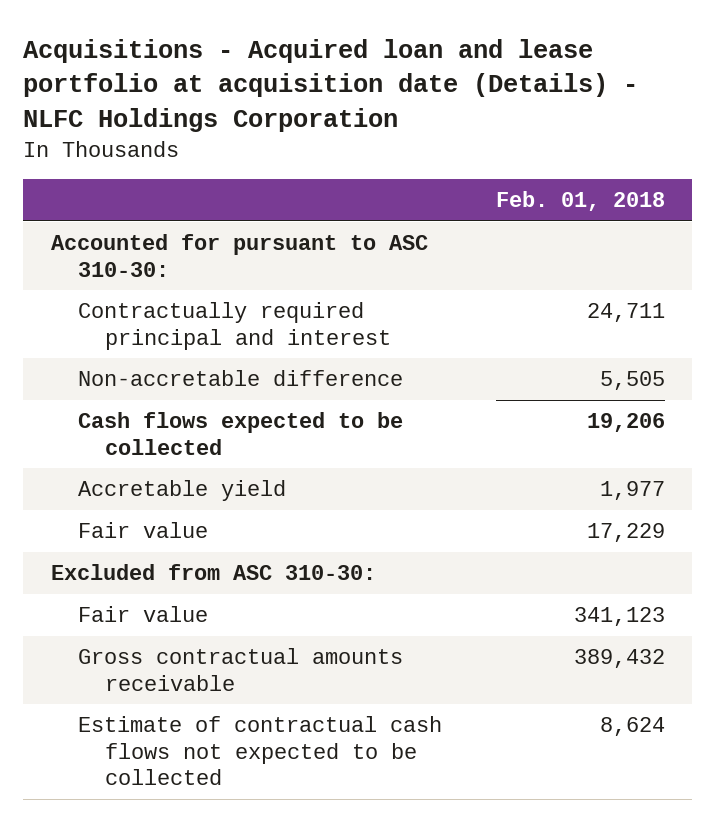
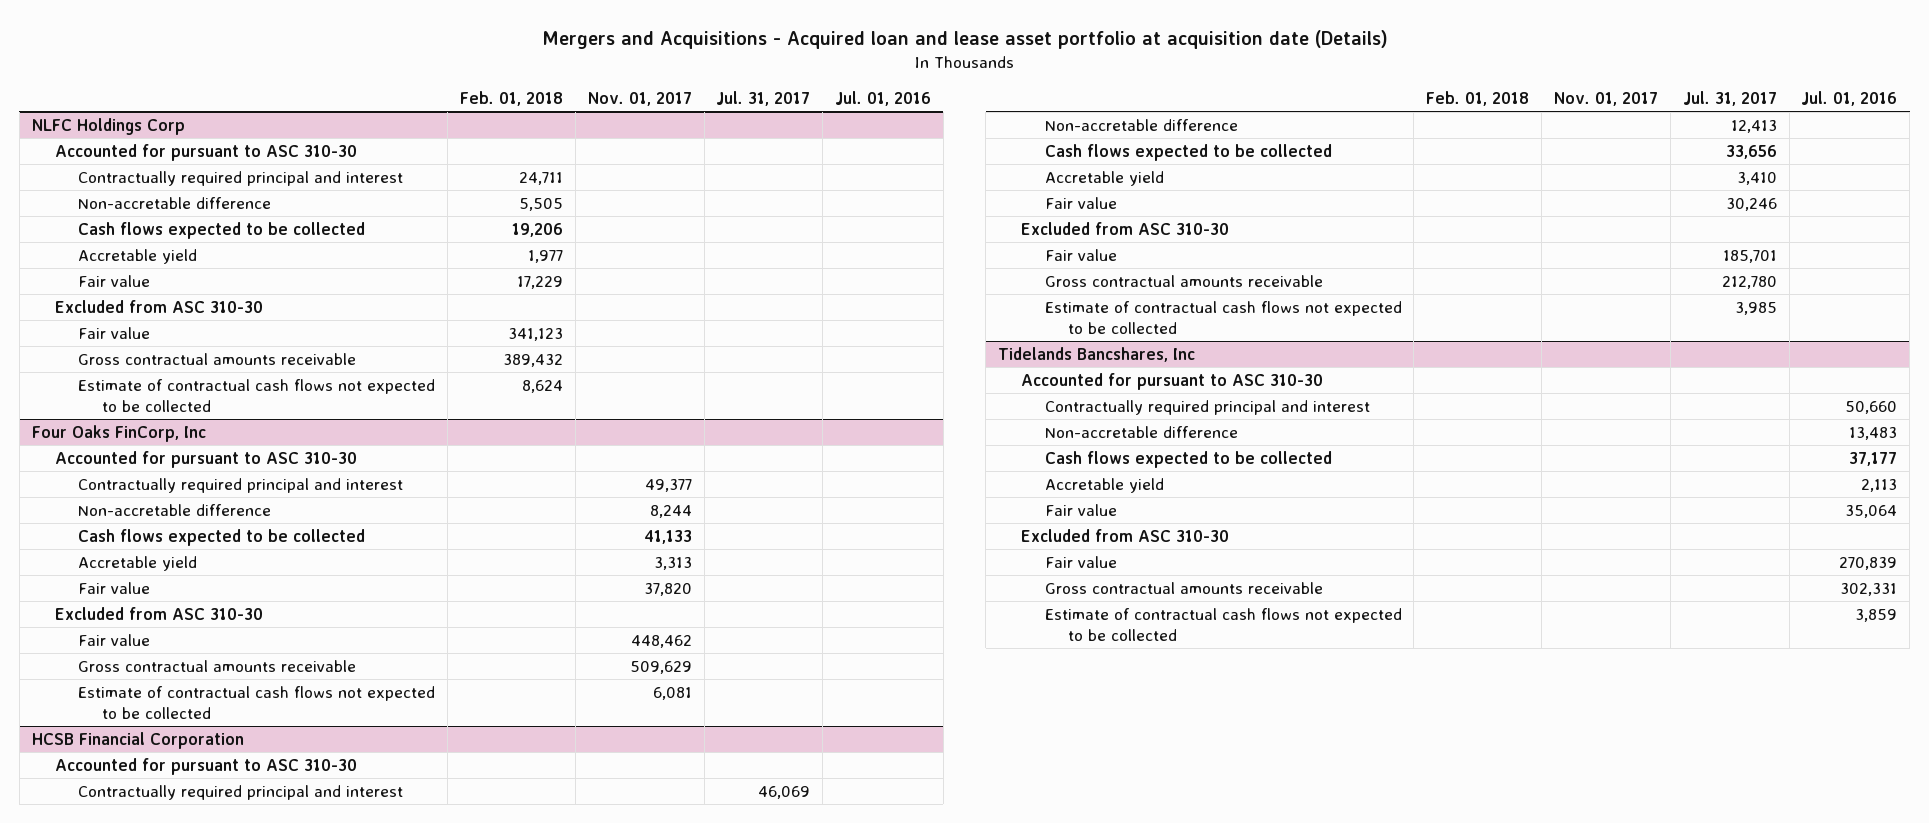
[23,38,639,132] Acquisitions - Acquired loan and lease portfolio at acquisition date (Details) - NLFC Holdings Corporation -> [541,30,1388,50] Mergers and Acquisitions - Acquired loan and lease asset portfolio at acquisition date (Details)
none -> [587,91,692,106] Nov. 01, 2017
none -> [716,90,811,106] Jul. 31, 2017
none -> [835,90,932,106] Jul. 01, 2016
none -> [31,117,185,135] NLFC Holdings Corp
[50,234,428,277] Accounted for pursuant to ASC 310-30: -> [54,143,357,161] Accounted for pursuant to ASC 310-30
[50,564,376,581] Excluded from ASC 310-30: -> [54,299,263,313] Excluded from ASC 310-30
none -> [31,424,206,442] Four Oaks FinCorp, Inc
none -> [54,450,357,468] Accounted for pursuant to ASC 310-30
none -> [78,477,404,493] Contractually required principal and interest
none -> [78,503,272,516] Non-accretable difference
none -> [78,528,366,546] Cash flows expected to be collected
none -> [78,555,198,571] Accretable yield
none -> [78,581,151,594] Fair value
none -> [54,606,263,620] Excluded from ASC 310-30
none -> [78,633,151,646] Fair value
none -> [78,659,357,672] Gross contractual amounts receivable
none -> [78,685,436,719] Estimate of contractual cash flows not expected to be collected
none -> [31,731,244,749] HCSB Financial Corporation
none -> [54,757,357,775] Accounted for pursuant to ASC 310-30
none -> [78,784,404,800] Contractually required principal and interest
none -> [1044,118,1238,131] Non-accretable difference
none -> [1044,143,1332,161] Cash flows expected to be collected
none -> [1044,170,1164,186] Accretable yield
none -> [1044,196,1117,209] Fair value
none -> [1021,221,1230,235] Excluded from ASC 310-30
none -> [1044,248,1117,261] Fair value
none -> [1044,274,1323,287] Gross contractual amounts receivable
none -> [1044,300,1402,334] Estimate of contractual cash flows not expected to be collected
none -> [997,346,1195,362] Tidelands Bancshares, Inc
none -> [1021,372,1324,390] Accounted for pursuant to ASC 310-30
none -> [1044,399,1370,415] Contractually required principal and interest
none -> [1044,425,1238,438] Non-accretable difference
none -> [1044,450,1332,468] Cash flows expected to be collected
none -> [1044,477,1164,493] Accretable yield
none -> [1044,503,1117,516] Fair value
none -> [1021,528,1230,542] Excluded from ASC 310-30
none -> [1044,555,1117,568] Fair value
none -> [1044,581,1323,594] Gross contractual amounts receivable
none -> [1044,607,1402,641] Estimate of contractual cash flows not expected to be collected

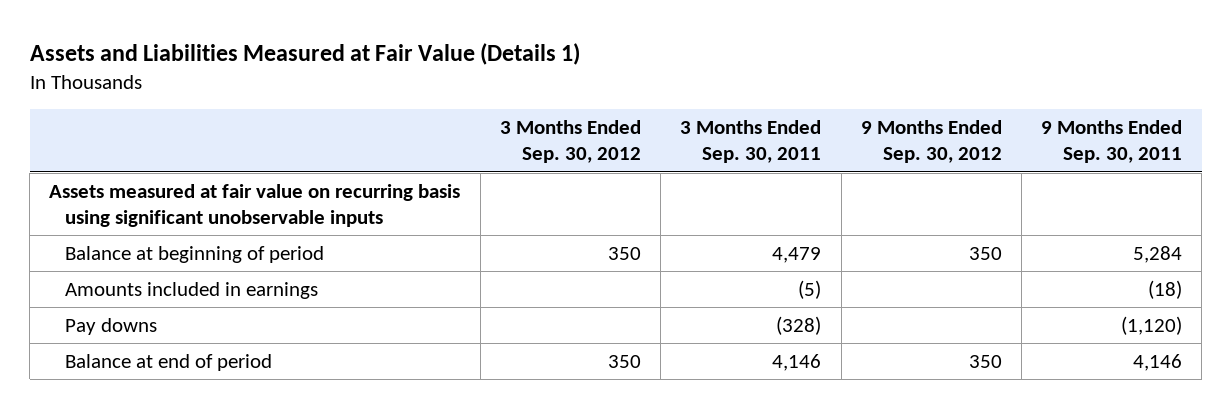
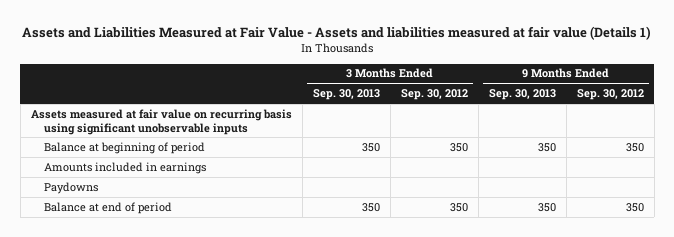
[29,43,580,66] Assets and Liabilities Measured at Fair Value (Details 1) -> [22,26,652,41] Assets and Liabilities Measured at Fair Value - Assets and liabilities measured at fair value (Details 1)
[680,120,822,164] 3 Months Ended Sep. 30, 2011 -> none
[1041,120,1183,164] 9 Months Ended Sep. 30, 2011 -> none
none -> [312,89,380,101] Sep. 30, 2013
none -> [488,89,556,101] Sep. 30, 2013
[64,317,157,335] Pay downs -> [44,181,99,194] Paydowns

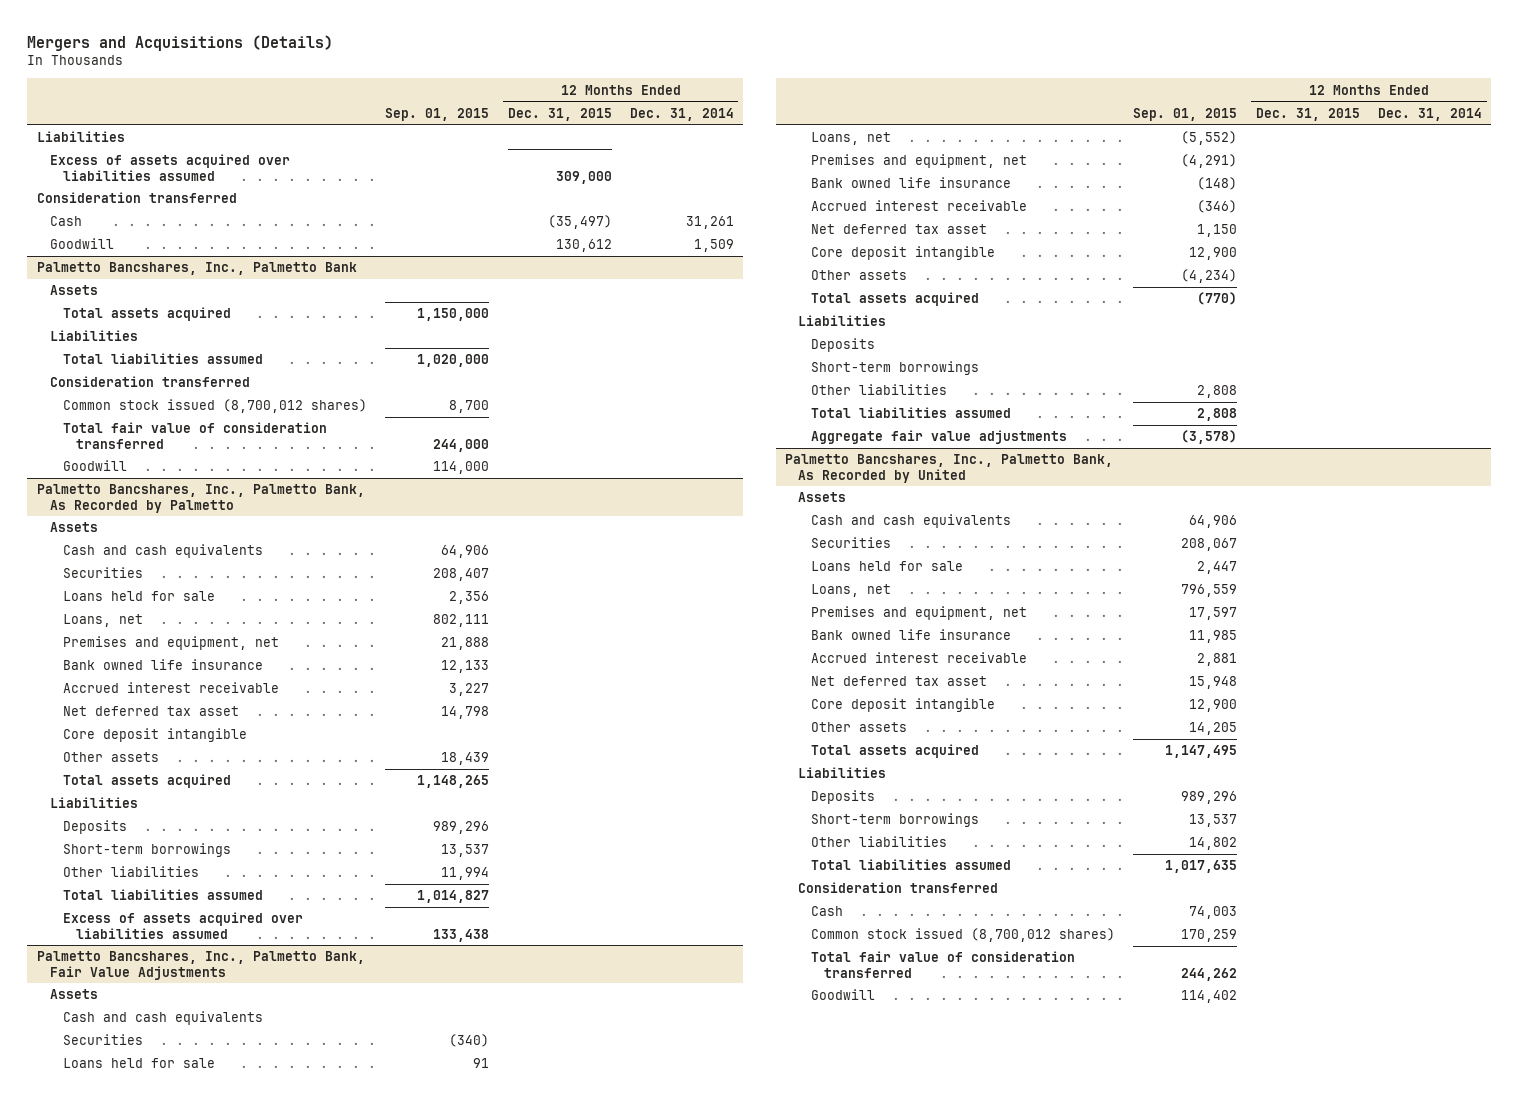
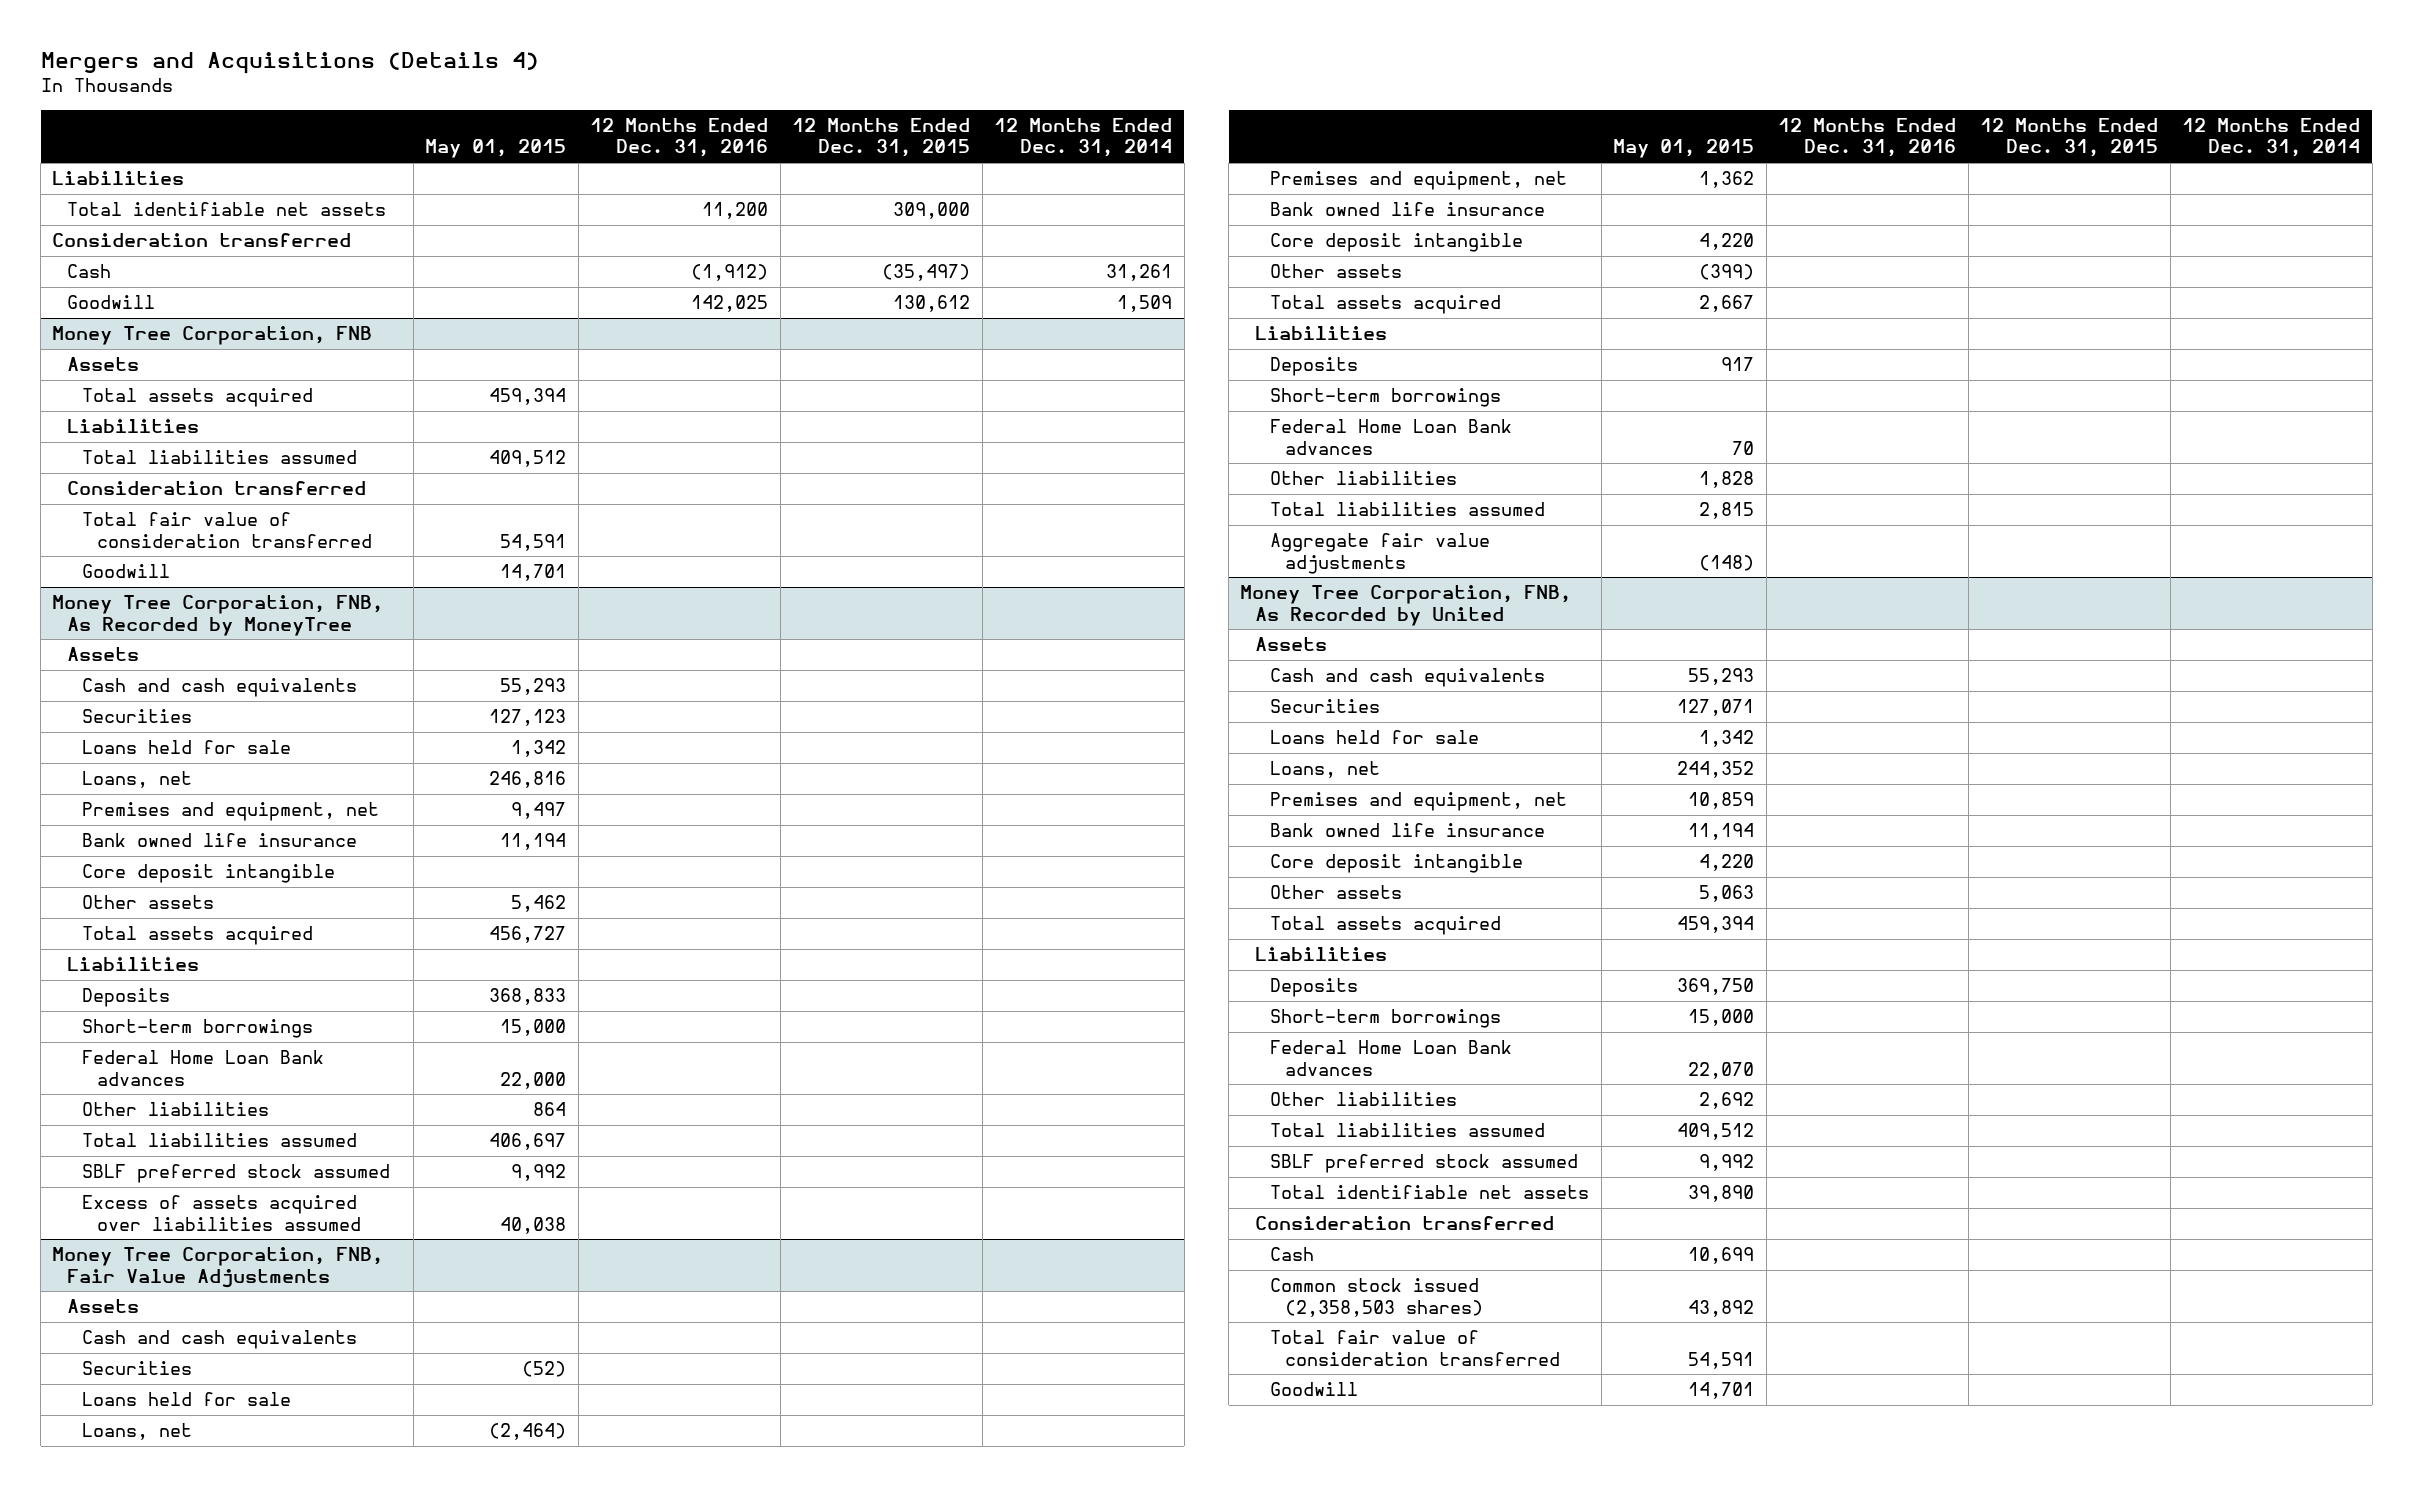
[27,34,334,51] Mergers and Acquisitions (Details) -> [40,52,539,75] Mergers and Acquisitions (Details 4)
[385,107,490,121] Sep. 01, 2015 -> none
none -> [425,139,567,159] May 01, 2015
none -> [590,118,769,158] 12 Months Ended Dec. 31, 2016
[49,154,290,181] Excess of assets acquired over liabilities assumed -> [67,202,387,217] Total identifiable net assets
[36,262,357,276] Palmetto Bancshares, Inc., Palmetto Bank -> none
[49,285,98,296] Assets -> none
[63,307,232,322] Total assets acquired -> none
[49,330,138,342] Liabilities -> none
[63,353,264,365] Total liabilities assumed -> none
[49,376,250,388] Consideration transferred -> none
[63,399,368,414] Common stock issued (8,700,012 shares) -> none
[63,422,328,449] Total fair value of consideration transferred -> none
[63,460,128,472] Goodwill -> none
[36,484,365,513] Palmetto Bancshares, Inc., Palmetto Bank, As Recorded by Palmetto -> none
[49,522,98,533] Assets -> none
[63,544,264,559] Cash and cash equivalents -> none
[63,567,144,579] Securities -> none
[63,591,216,602] Loans held for sale -> none
[63,614,144,628] Loans, net -> none
[63,636,280,651] Premises and equipment, net -> none
[63,659,264,671] Bank owned life insurance -> none
[63,682,280,694] Accrued interest receivable -> none
[63,706,240,717] Net deferred tax asset -> none
[63,728,248,743] Core deposit intangible -> none
[63,752,160,763] Other assets -> none
[63,774,232,789] Total assets acquired -> none
[49,797,138,809] Liabilities -> none
[63,820,128,835] Deposits -> none
[63,843,232,858] Short-term borrowings -> none
[63,866,200,878] Other liabilities -> none
[63,889,264,901] Total liabilities assumed -> none
[63,912,304,939] Excess of assets acquired over liabilities assumed -> none
[36,951,365,980] Palmetto Bancshares, Inc., Palmetto Bank, Fair Value Adjustments -> none
[49,989,98,1000] Assets -> none
[63,1011,264,1026] Cash and cash equivalents -> none
[63,1034,144,1046] Securities -> none
[63,1058,216,1069] Loans held for sale -> none
[811,132,892,146] Loans, net -> none
[811,154,1028,169] Premises and equipment, net -> none
[811,177,1012,189] Bank owned life insurance -> none
[811,200,1028,212] Accrued interest receivable -> none
[811,224,988,235] Net deferred tax asset -> none
[811,246,996,261] Core deposit intangible -> none
[811,270,908,281] Other assets -> none
[811,292,980,307] Total assets acquired -> none
[797,315,886,327] Liabilities -> none
[811,338,876,353] Deposits -> none
[811,361,980,376] Short-term borrowings -> none
[811,384,948,396] Other liabilities -> none
[811,407,1012,419] Total liabilities assumed -> none
[811,430,1068,445] Aggregate fair value adjustments -> none
[784,454,1113,483] Palmetto Bancshares, Inc., Palmetto Bank, As Recorded by United -> none
[797,492,846,503] Assets -> none
[811,514,1012,529] Cash and cash equivalents -> none
[811,537,892,549] Securities -> none
[811,561,964,572] Loans held for sale -> none
[811,584,892,598] Loans, net -> none
[811,606,1028,621] Premises and equipment, net -> none
[811,629,1012,641] Bank owned life insurance -> none
[811,652,1028,664] Accrued interest receivable -> none
[811,676,988,687] Net deferred tax asset -> none
[811,698,996,713] Core deposit intangible -> none
[811,722,908,733] Other assets -> none
[811,744,980,759] Total assets acquired -> none
[797,767,886,779] Liabilities -> none
[811,790,876,805] Deposits -> none
[811,813,980,828] Short-term borrowings -> none
[811,836,948,848] Other liabilities -> none
[811,859,1012,871] Total liabilities assumed -> none
[797,882,998,894] Consideration transferred -> none
[811,906,844,917] Cash -> none
[811,928,1116,943] Common stock issued (8,700,012 shares) -> none
[811,951,1076,978] Total fair value of consideration transferred -> none
[811,989,876,1001] Goodwill -> none
none -> [52,326,373,346] Money Tree Corporation, FNB
none -> [67,357,140,372] Assets
none -> [82,388,314,408] Total assets acquired
none -> [67,419,200,434] Liabilities
none -> [82,450,358,465] Total liabilities assumed
none -> [67,481,367,496] Consideration transferred
none -> [82,512,373,548] Total fair value of consideration transferred
none -> [82,564,171,579] Goodwill
none -> [52,595,384,636] Money Tree Corporation, FNB, As Recorded by MoneyTree
none -> [67,647,140,662] Assets
none -> [82,678,358,698] Cash and cash equivalents
none -> [82,709,193,724] Securities
none -> [82,740,292,755] Loans held for sale
none -> [82,771,193,789] Loans, net
none -> [82,802,380,822] Premises and equipment, net
none -> [82,833,358,848] Bank owned life insurance
none -> [82,864,336,884] Core deposit intangible
none -> [82,895,215,910] Other assets
none -> [82,926,314,946] Total assets acquired
none -> [67,957,200,972] Liabilities
none -> [82,988,171,1008] Deposits
none -> [82,1019,314,1039] Short-term borrowings
none -> [82,1050,325,1086] Federal Home Loan Bank advances
none -> [82,1102,270,1117] Other liabilities
none -> [82,1133,358,1148] Total liabilities assumed
none -> [82,1164,391,1184] SBLF preferred stock assumed
none -> [82,1195,362,1231] Excess of assets acquired over liabilities assumed
none -> [52,1247,384,1288] Money Tree Corporation, FNB, Fair Value Adjustments
none -> [67,1299,140,1314] Assets
none -> [82,1330,358,1350] Cash and cash equivalents
none -> [82,1361,193,1376] Securities
none -> [82,1392,292,1407] Loans held for sale
none -> [82,1423,193,1441] Loans, net
none -> [1270,171,1568,191] Premises and equipment, net
none -> [1270,202,1546,217] Bank owned life insurance
none -> [1270,233,1524,253] Core deposit intangible
none -> [1270,264,1403,279] Other assets
none -> [1270,295,1502,315] Total assets acquired
none -> [1255,326,1388,341] Liabilities
none -> [1270,357,1359,377] Deposits
none -> [1270,388,1502,408] Short-term borrowings
none -> [1270,419,1513,455] Federal Home Loan Bank advances
none -> [1270,471,1458,486] Other liabilities
none -> [1270,502,1546,517] Total liabilities assumed
none -> [1270,533,1491,574] Aggregate fair value adjustments
none -> [1240,585,1572,626] Money Tree Corporation, FNB, As Recorded by United
none -> [1255,637,1328,652] Assets
none -> [1270,668,1546,688] Cash and cash equivalents
none -> [1270,699,1381,714] Securities
none -> [1270,730,1480,745] Loans held for sale
none -> [1270,761,1381,779] Loans, net
none -> [1270,792,1568,812] Premises and equipment, net
none -> [1270,823,1546,838] Bank owned life insurance
none -> [1270,854,1524,874] Core deposit intangible
none -> [1270,885,1403,900] Other assets
none -> [1270,916,1502,936] Total assets acquired
none -> [1255,947,1388,962] Liabilities
none -> [1270,978,1359,998] Deposits
none -> [1270,1009,1502,1029] Short-term borrowings
none -> [1270,1040,1513,1076] Federal Home Loan Bank advances
none -> [1270,1092,1458,1107] Other liabilities
none -> [1270,1123,1546,1138] Total liabilities assumed
none -> [1270,1154,1579,1174] SBLF preferred stock assumed
none -> [1270,1185,1590,1200] Total identifiable net assets
none -> [1255,1216,1555,1231] Consideration transferred
none -> [1270,1247,1315,1262] Cash
none -> [1270,1278,1484,1317] Common stock issued (2,358,503 shares)
none -> [1270,1330,1561,1366] Total fair value of consideration transferred
none -> [1270,1382,1359,1397] Goodwill

